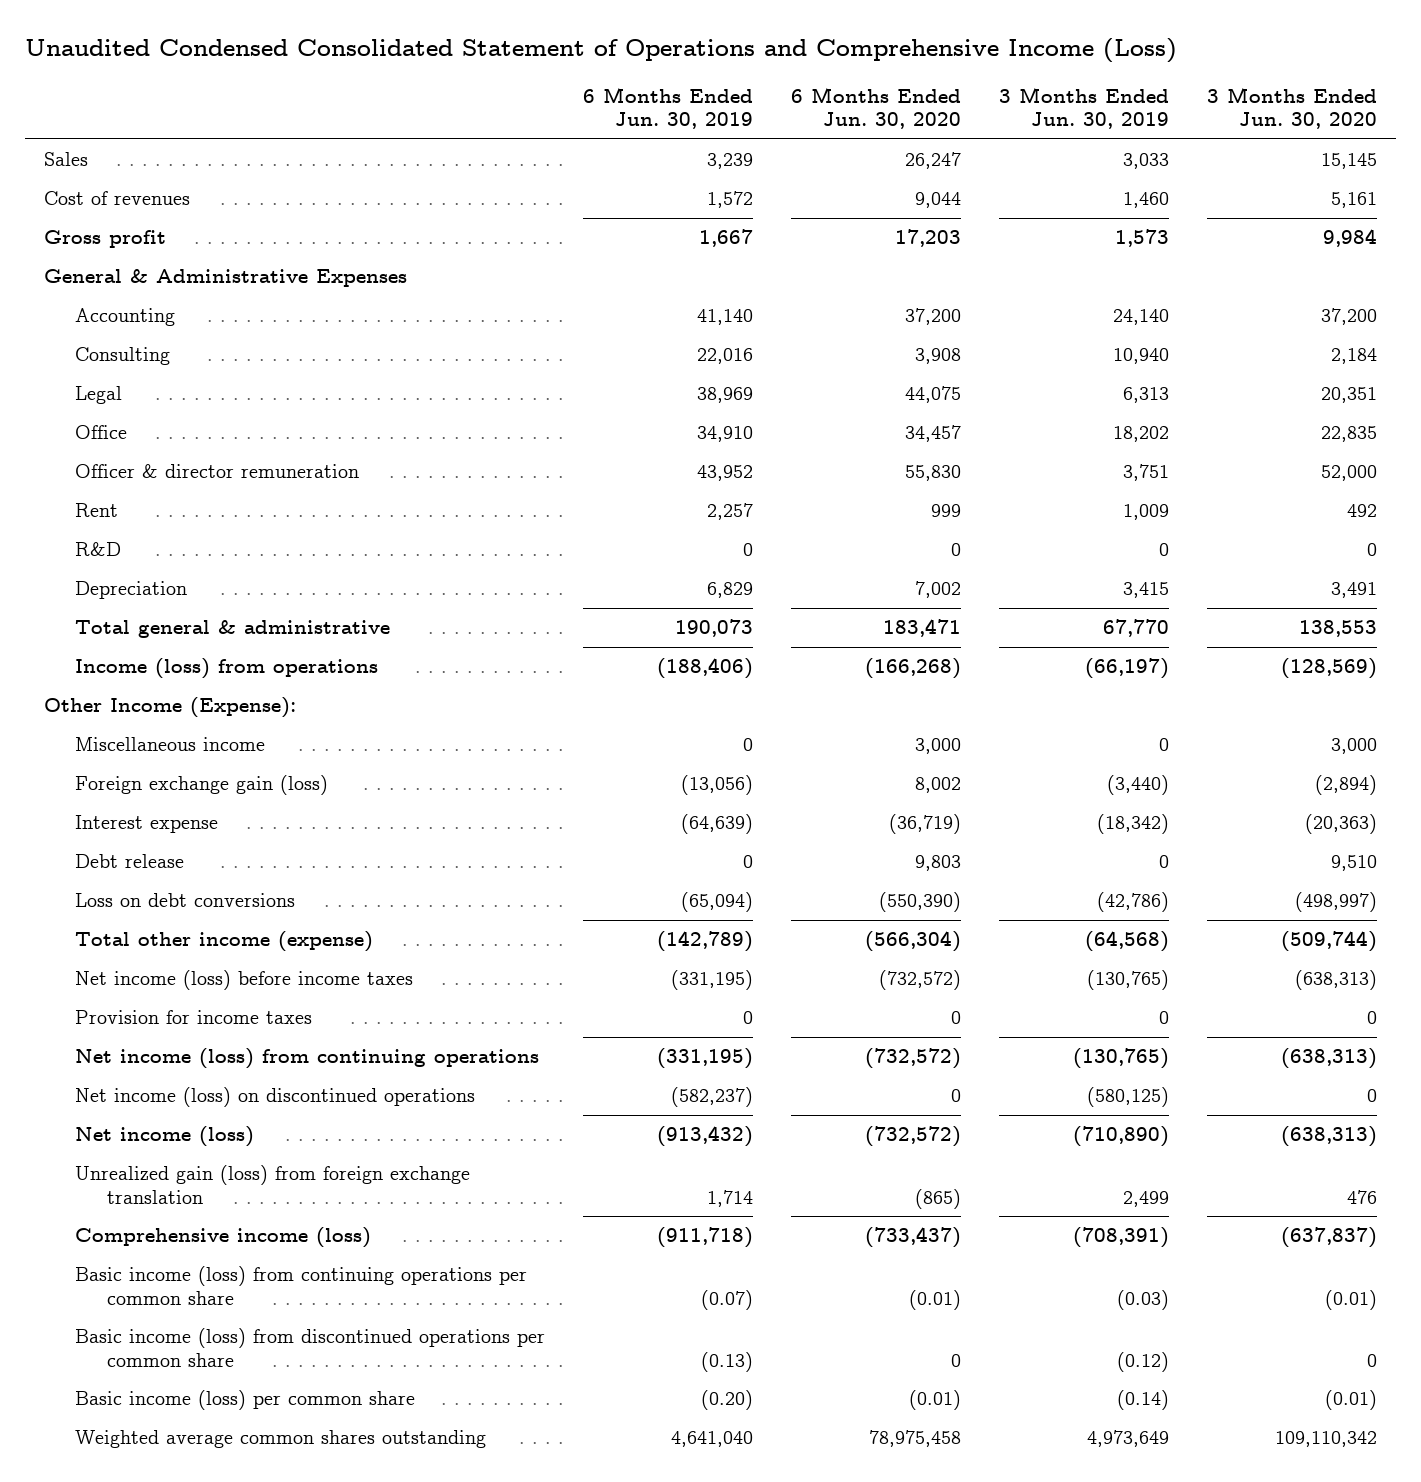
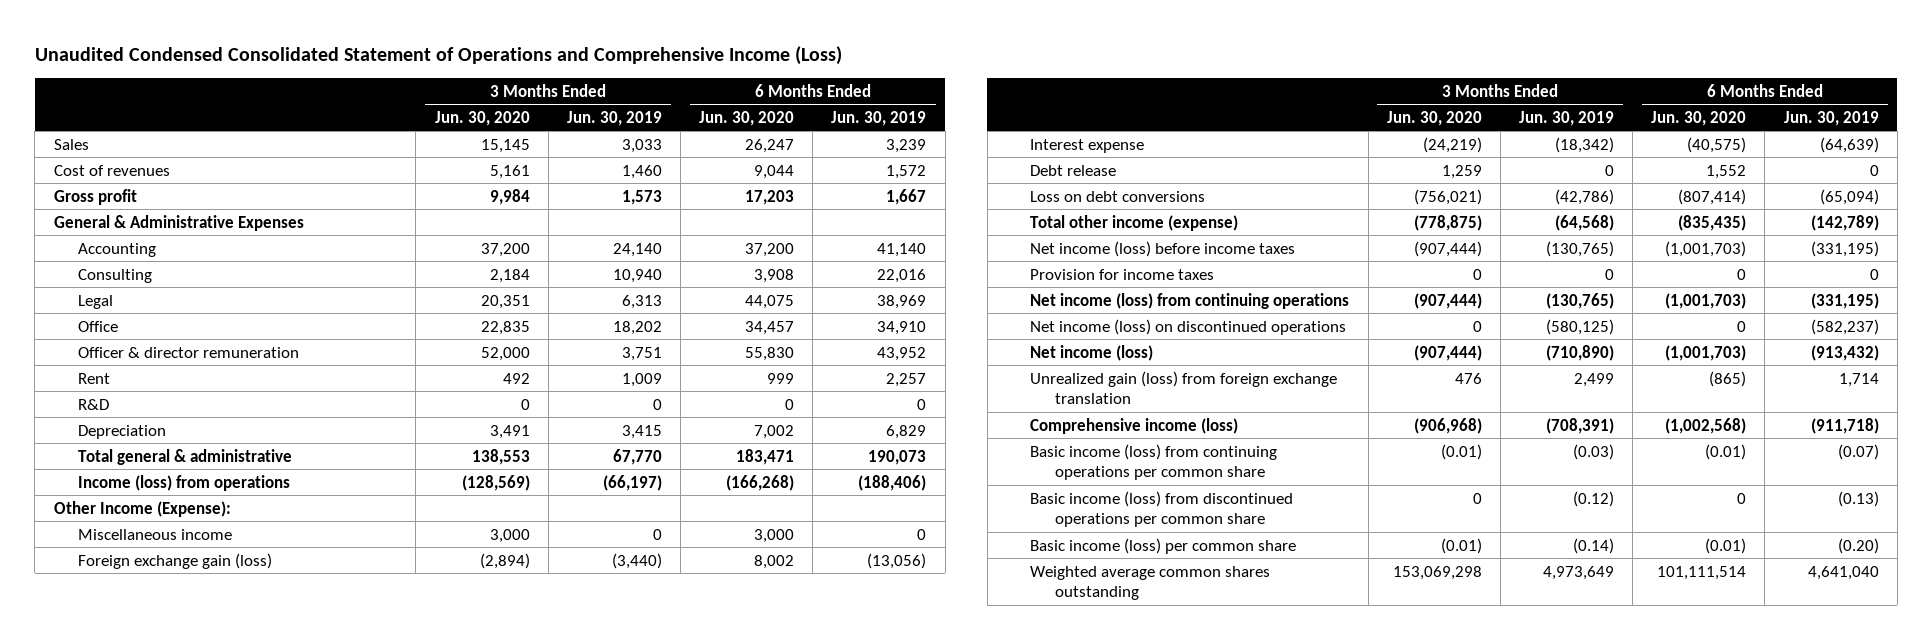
[889,814,962,835] (36,719) -> [1687,136,1747,153] (40,575)
[1304,814,1377,835] (20,363) -> [1422,136,1482,153] (24,219)
[915,855,962,872] 9,803 -> [1706,164,1747,179] 1,552
[1330,855,1377,872] 9,510 -> [1441,164,1482,179] 1,259
[879,892,962,913] (550,390) -> [1678,188,1747,205] (807,414)
[1294,892,1377,913] (498,997) -> [1413,188,1482,205] (756,021)
[865,931,962,953] (566,304) -> [1678,214,1747,231] (835,435)
[1280,931,1377,953] (509,744) -> [1413,214,1482,231] (778,875)
[879,970,962,991] (732,572) -> [1665,240,1747,257] (1,001,703)
[1294,970,1377,991] (638,313) -> [1413,240,1482,257] (907,444)
[865,1048,962,1070] (732,572) -> [1665,292,1747,309] (1,001,703)
[1280,1048,1377,1070] (638,313) -> [1413,292,1482,309] (907,444)
[865,1126,962,1148] (732,572) -> [1665,344,1747,361] (1,001,703)
[1280,1126,1377,1148] (638,313) -> [1413,344,1482,361] (907,444)
[865,1227,962,1249] (733,437) -> [1665,417,1747,434] (1,002,568)
[1280,1227,1377,1249] (637,837) -> [1413,417,1482,434] (906,968)
[869,1430,962,1448] 78,975,458 -> [1657,565,1747,580] 101,111,514
[1274,1431,1377,1448] 109,110,342 -> [1392,565,1482,580] 153,069,298

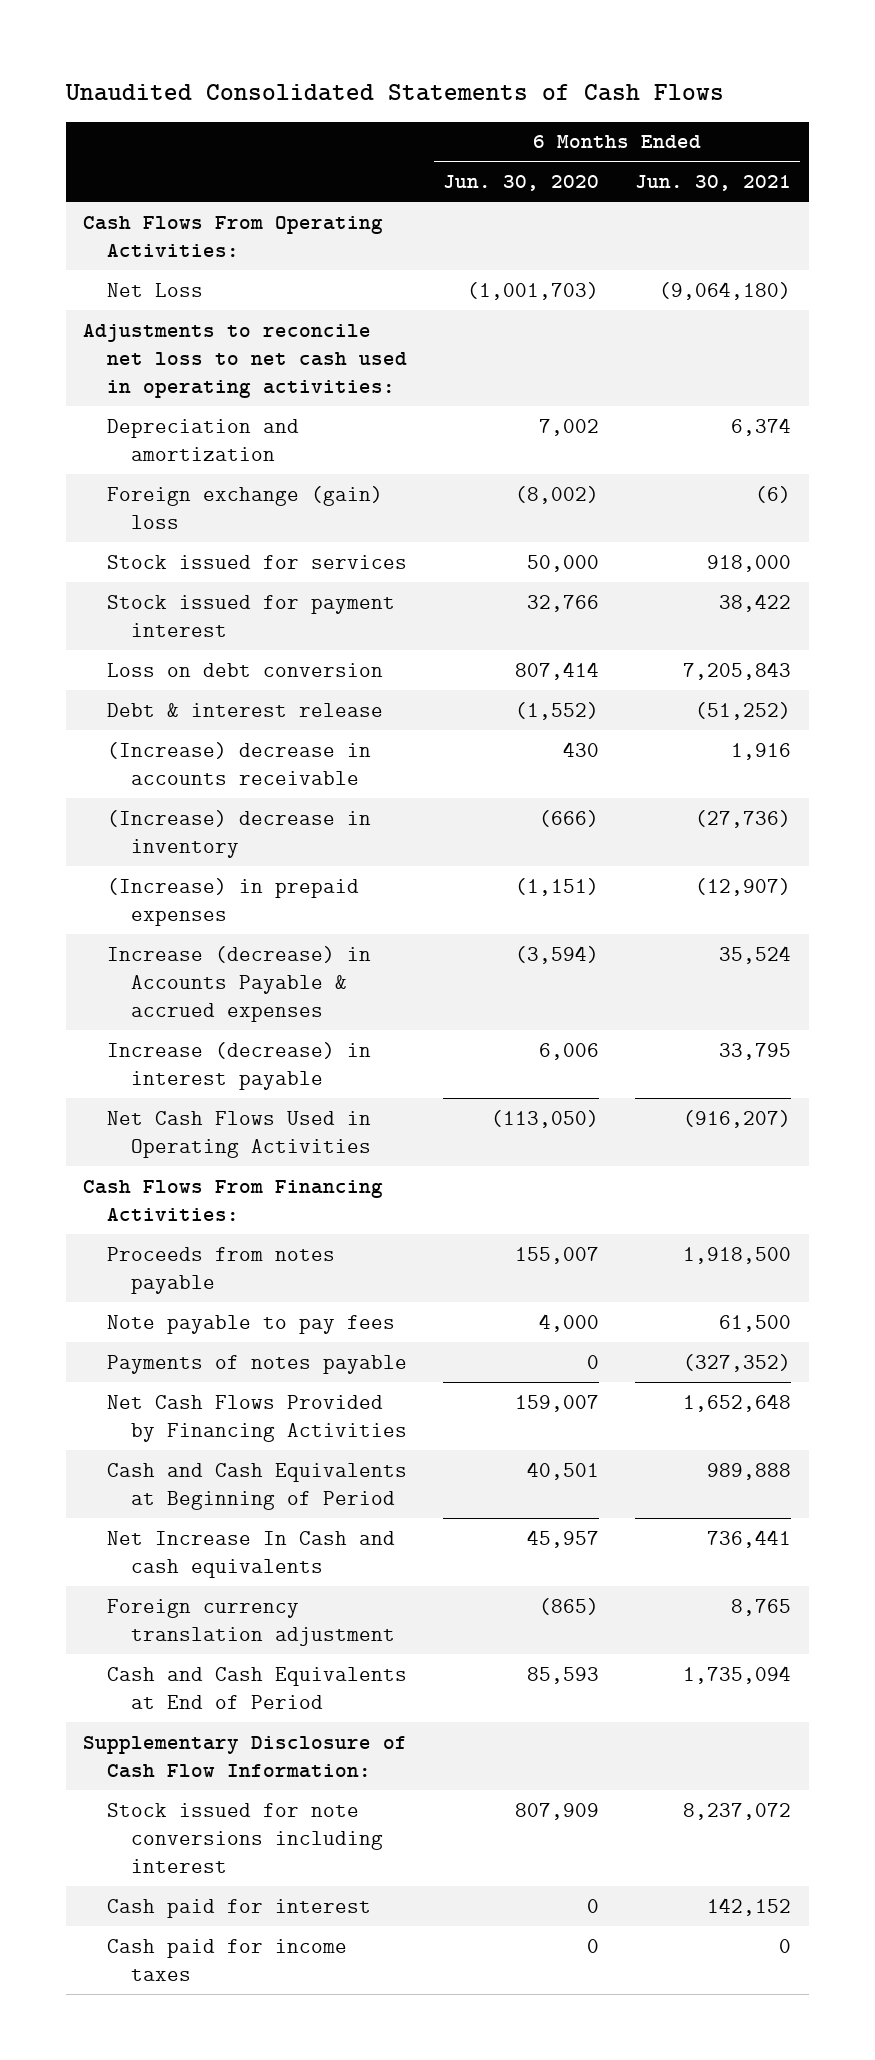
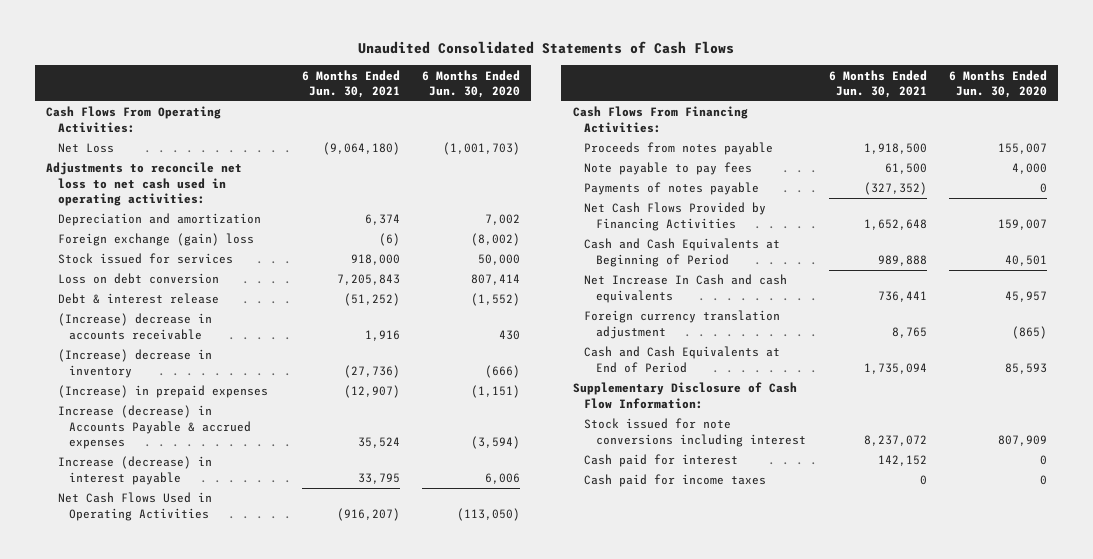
[107,594,396,637] Stock issued for payment interest -> none

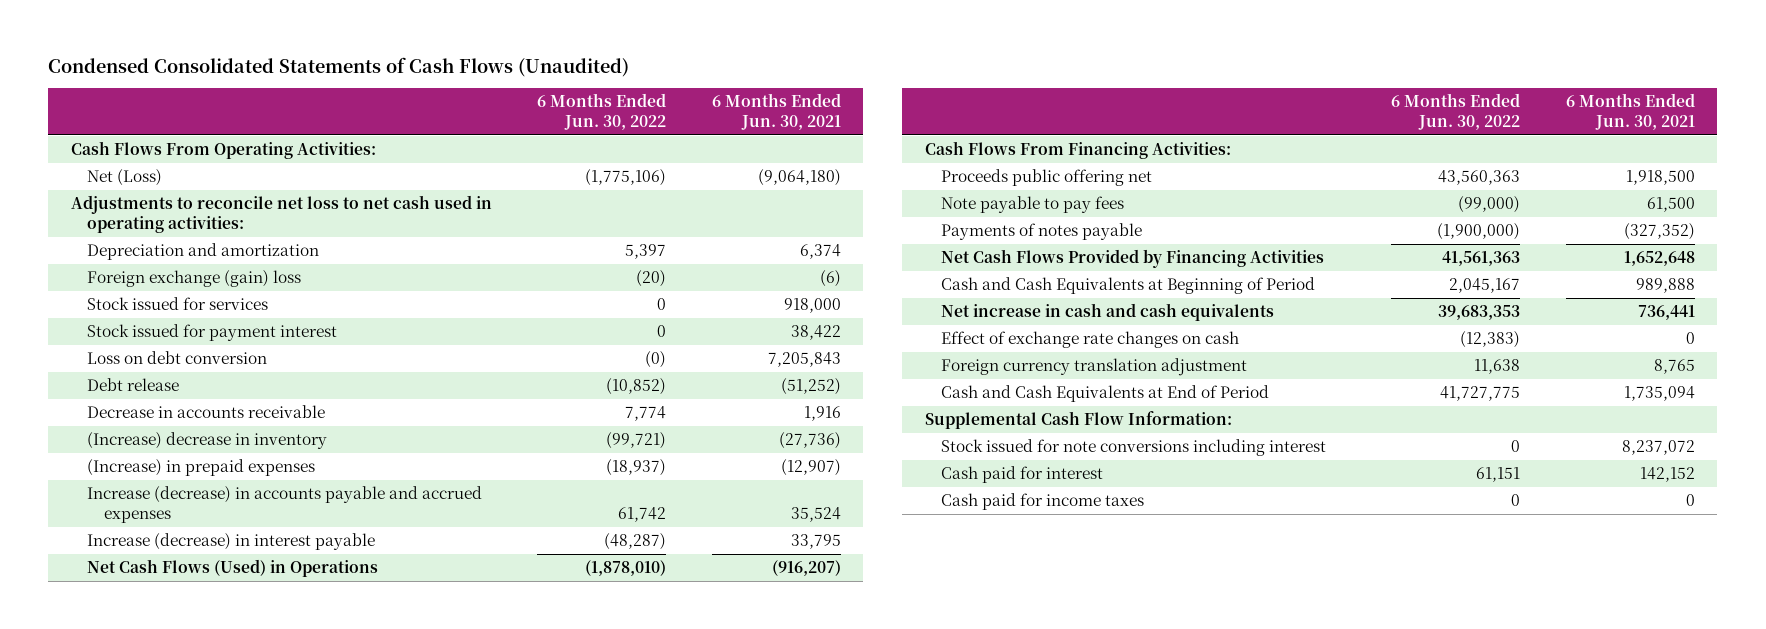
[358,41,735,55] Unaudited Consolidated Statements of Cash Flows -> [48,56,630,77] Condensed Consolidated Statements of Cash Flows (Unaudited)
[422,69,521,99] 6 Months Ended Jun. 30, 2020 -> none
none -> [537,93,667,131] 6 Months Ended Jun. 30, 2022
[57,143,114,154] Net Loss -> [87,169,163,187] Net (Loss)
none -> [87,324,338,342] Stock issued for payment interest
[57,293,219,305] Debt & interest release -> [87,378,180,392] Debt release
[57,313,212,340] (Increase) decrease in accounts receivable -> [87,405,326,419] Decrease in accounts receivable
[57,405,252,450] Increase (decrease) in Accounts Payable & accrued expenses -> [87,486,483,523] Increase (decrease) in accounts payable and accrued expenses
[57,492,212,521] Net Cash Flows Used in Operating Activities -> [87,559,379,578] Net Cash Flows (Used) in Operations
[584,142,774,156] Proceeds from notes payable -> [941,169,1153,187] Proceeds public offering net
[584,274,788,303] Net Increase In Cash and cash equivalents -> [941,303,1275,322] Net increase in cash and cash equivalents
none -> [941,331,1240,349] Effect of exchange rate changes on cash
[572,382,797,409] Supplementary Disclosure of Cash Flow Information: -> [925,411,1233,430] Supplemental Cash Flow Information:

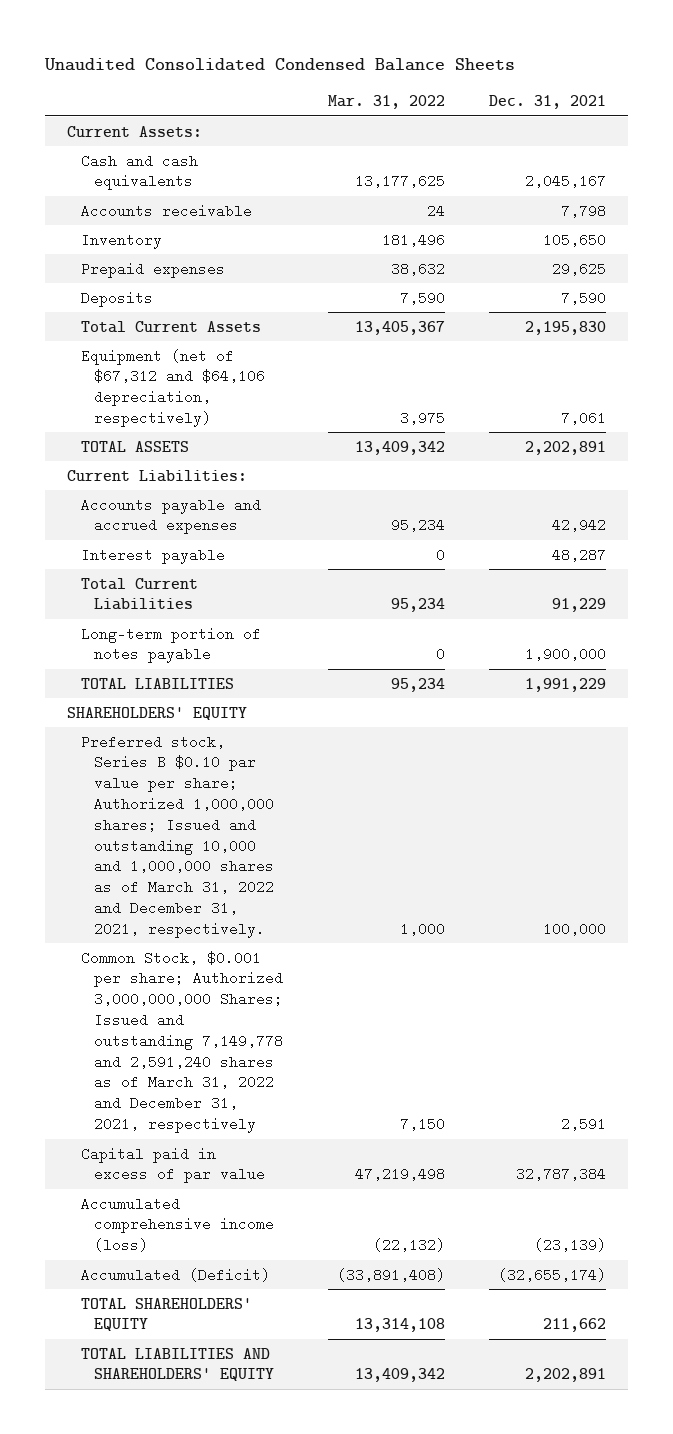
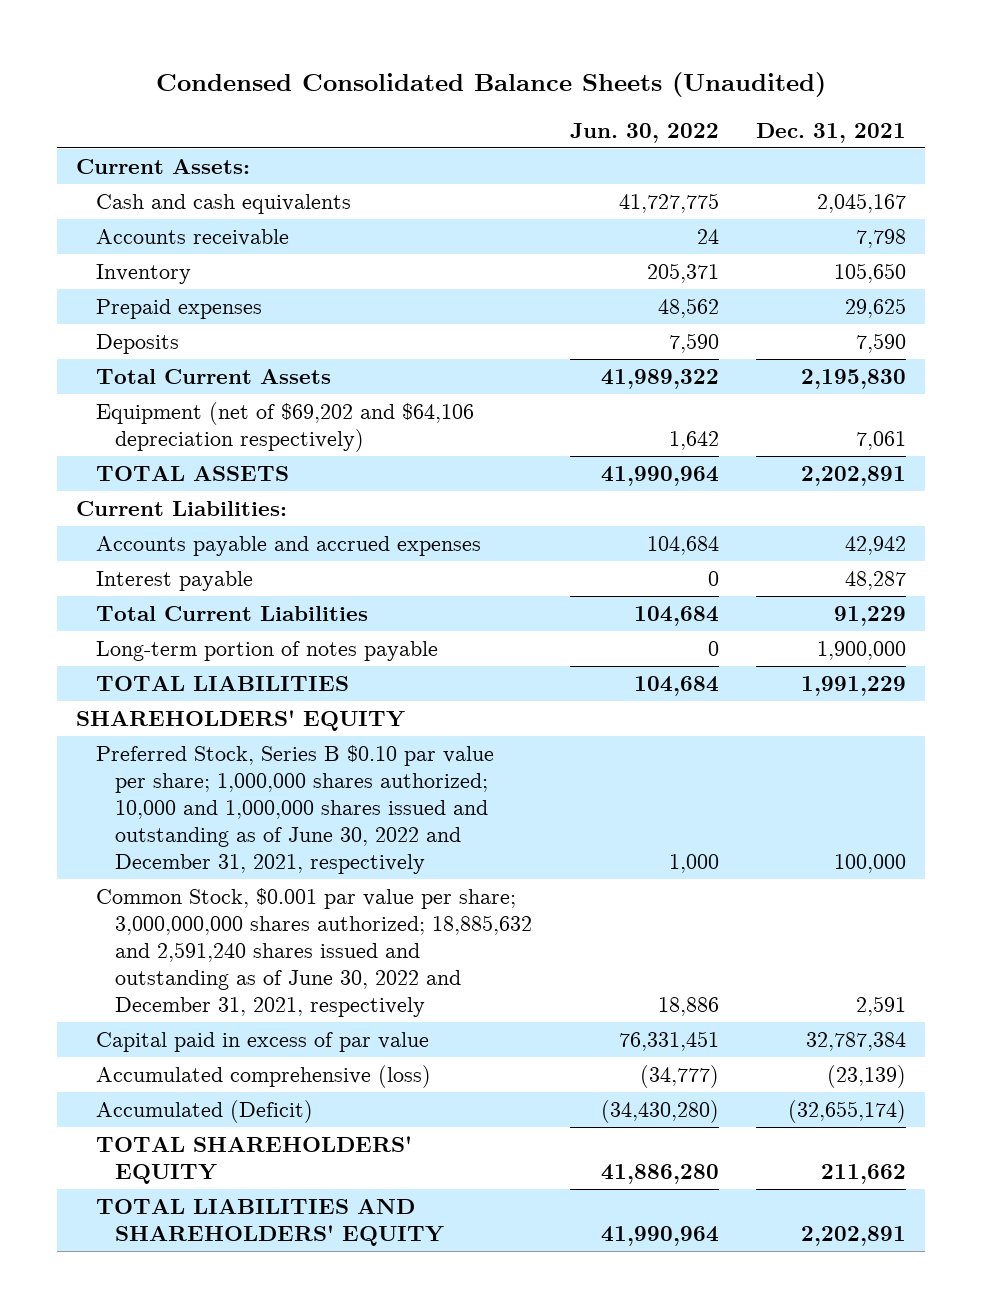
[43,58,515,72] Unaudited Consolidated Condensed Balance Sheets -> [155,71,826,97] Condensed Consolidated Balance Sheets (Unaudited)
[327,95,445,110] Mar. 31, 2022 -> none
none -> [569,122,719,143] Jun. 30, 2022
[80,348,266,427] Equipment (net of $67,312 and $64,106 depreciation, respectively) -> [95,402,474,453] Equipment (net of $69,202 and $64,106 depreciation respectively)
[80,734,275,938] Preferred stock, Series B $0.10 par value per share; Authorized 1,000,000 shares; Issued and outstanding 10,000 and 1,000,000 shares as of March 31, 2022 and December 31, 2021, respectively. -> [95,745,494,875] Preferred Stock, Series B $0.10 par value per share; 1,000,000 shares authorized; 10,000 and 1,000,000 shares issued and outstanding as of June 30, 2022 and December 31, 2021, respectively
[80,950,284,1134] Common Stock, $0.001 per share; Authorized 3,000,000,000 Shares; Issued and outstanding 7,149,778 and 2,591,240 shares as of March 31, 2022 and December 31, 2021, respectively -> [95,888,533,1018] Common Stock, $0.001 par value per share; 3,000,000,000 shares authorized; 18,885,632 and 2,591,240 shares issued and outstanding as of June 30, 2022 and December 31, 2021, respectively
[80,1196,275,1253] Accumulated comprehensive income (loss) -> [95,1065,431,1089] Accumulated comprehensive (loss)

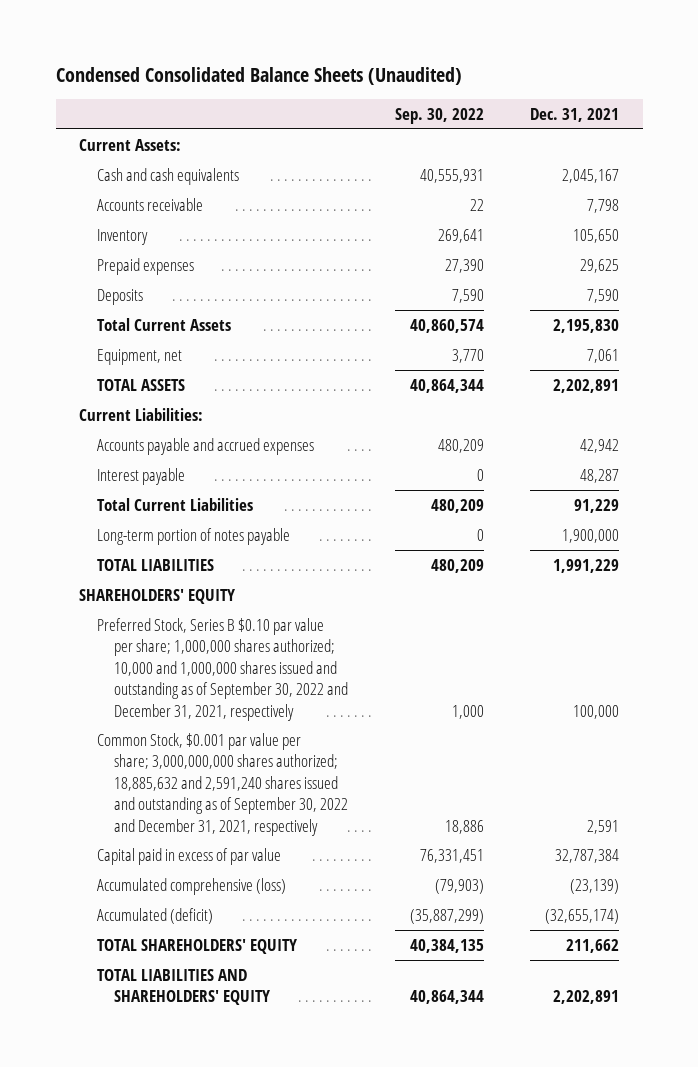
[569,122,719,143] Jun. 30, 2022 -> none
none -> [394,108,484,125] Sep. 30, 2022
[95,402,474,453] Equipment (net of $69,202 and $64,106 depreciation respectively) -> [96,348,182,365] Equipment, net
[95,745,494,875] Preferred Stock, Series B $0.10 par value per share; 1,000,000 shares authorized; 10,000 and 1,000,000 shares issued and outstanding as of June 30, 2022 and December 31, 2021, respectively -> [96,617,349,721] Preferred Stock, Series B $0.10 par value per share; 1,000,000 shares authorized; 10,000 and 1,000,000 shares issued and outstanding as of September 30, 2022 and December 31, 2021, respectively
[95,888,533,1018] Common Stock, $0.001 par value per share; 3,000,000,000 shares authorized; 18,885,632 and 2,591,240 shares issued and outstanding as of June 30, 2022 and December 31, 2021, respectively -> [96,732,349,836] Common Stock, $0.001 par value per share; 3,000,000,000 shares authorized; 18,885,632 and 2,591,240 shares issued and outstanding as of September 30, 2022 and December 31, 2021, respectively
[95,1100,313,1124] Accumulated (Deficit) -> [96,907,213,924] Accumulated (deficit)

